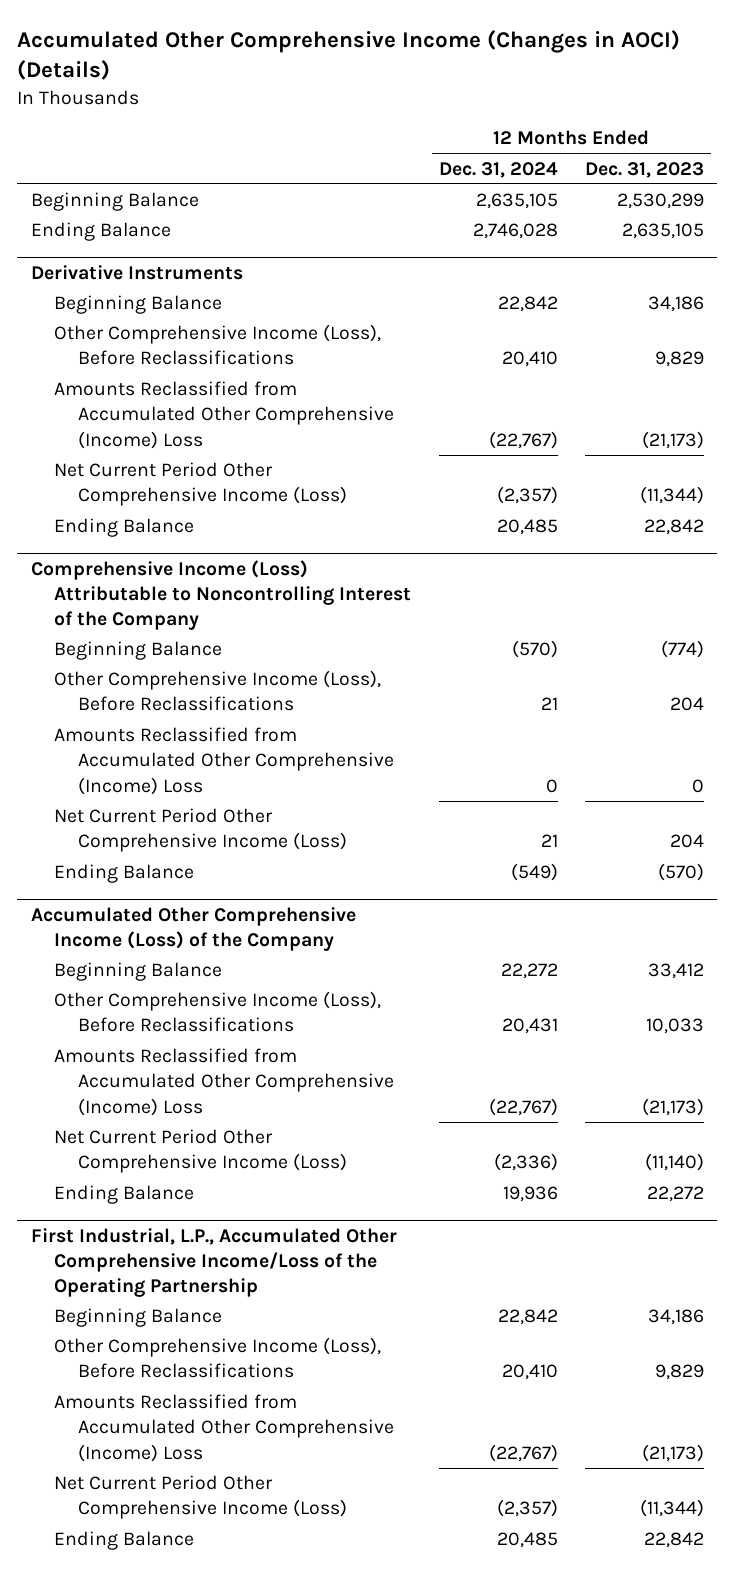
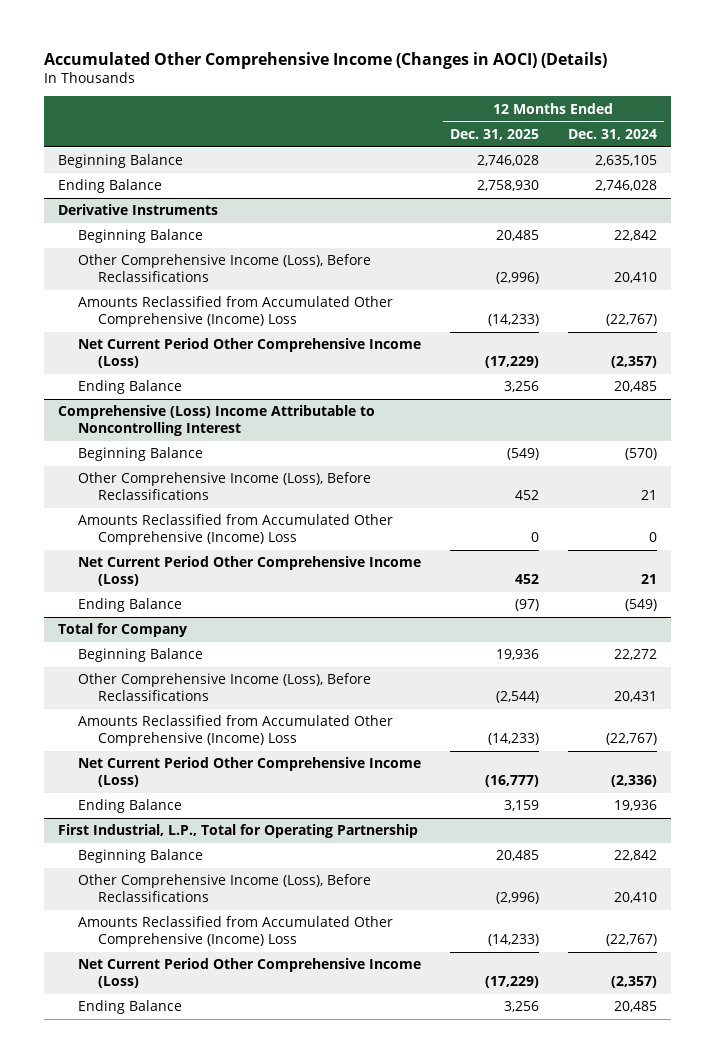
[584,161,704,178] Dec. 31, 2023 -> none
none -> [449,128,539,140] Dec. 31, 2025
[30,559,412,631] Comprehensive Income (Loss) Attributable to Noncontrolling Interest of the Company -> [58,405,376,436] Comprehensive (Loss) Income Attributable to Noncontrolling Interest
[30,906,356,952] Accumulated Other Comprehensive Income (Loss) of the Company -> [58,623,188,638] Total for Company
[30,1227,397,1298] First Industrial, L.P., Accumulated Other Comprehensive Income/Loss of the Operating Partnership -> none
none -> [58,824,419,839] First Industrial, L.P., Total for Operating Partnership

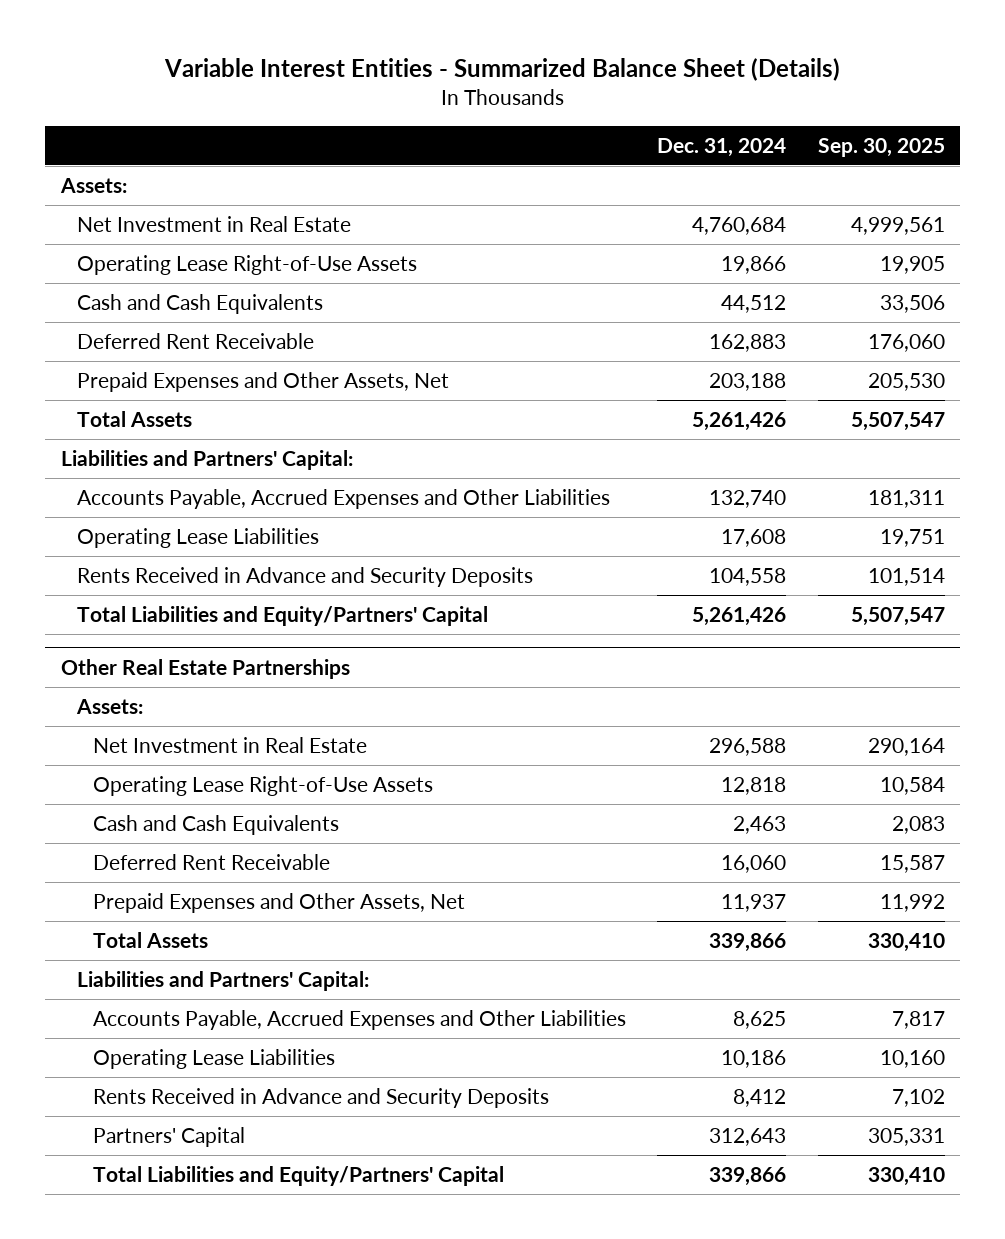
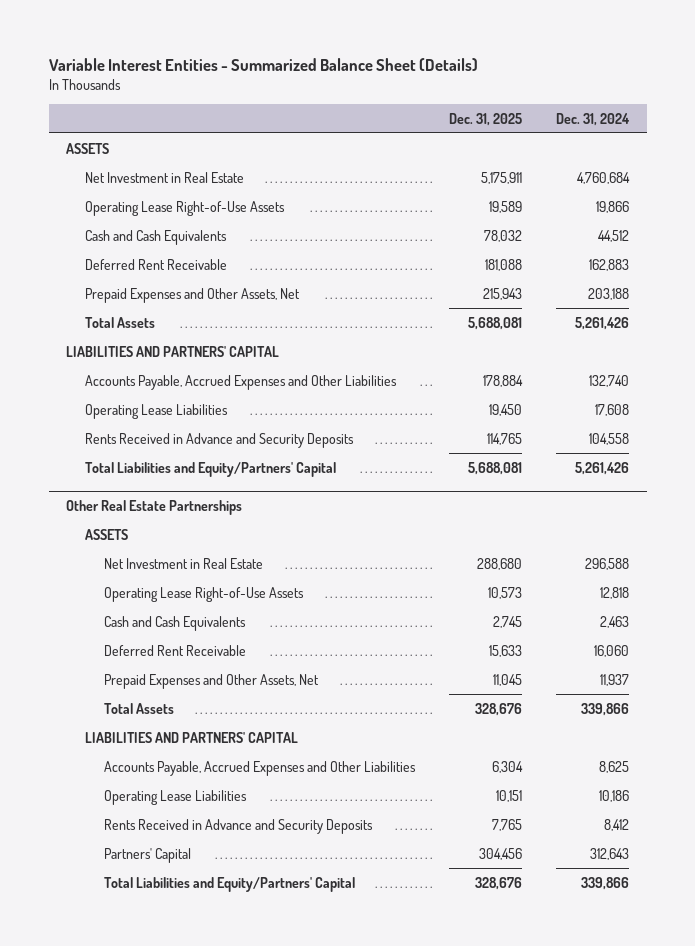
[817,137,945,157] Sep. 30, 2025 -> none
none -> [449,112,523,126] Dec. 31, 2025
[59,178,127,194] Assets: -> [65,142,109,154] ASSETS
[60,450,353,471] Liabilities and Partners' Capital: -> [65,345,279,357] LIABILITIES AND PARTNERS' CAPITAL
[75,699,143,715] Assets: -> [84,528,128,540] ASSETS
[76,971,369,992] Liabilities and Partners' Capital: -> [84,731,298,743] LIABILITIES AND PARTNERS' CAPITAL

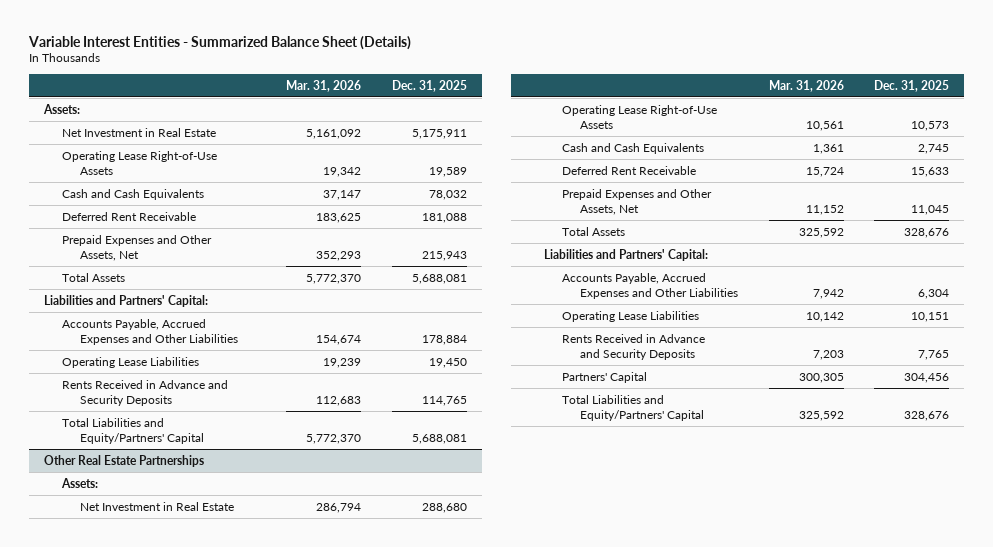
[556,112,631,126] Dec. 31, 2024 -> none
none -> [286,79,362,92] Mar. 31, 2026
[65,142,109,154] ASSETS -> [42,103,80,114] Assets:
[65,345,279,357] LIABILITIES AND PARTNERS' CAPITAL -> [43,294,208,307] Liabilities and Partners' Capital:
[84,528,128,540] ASSETS -> [60,477,98,488] Assets:
[84,731,298,743] LIABILITIES AND PARTNERS' CAPITAL -> [544,248,709,261] Liabilities and Partners' Capital:

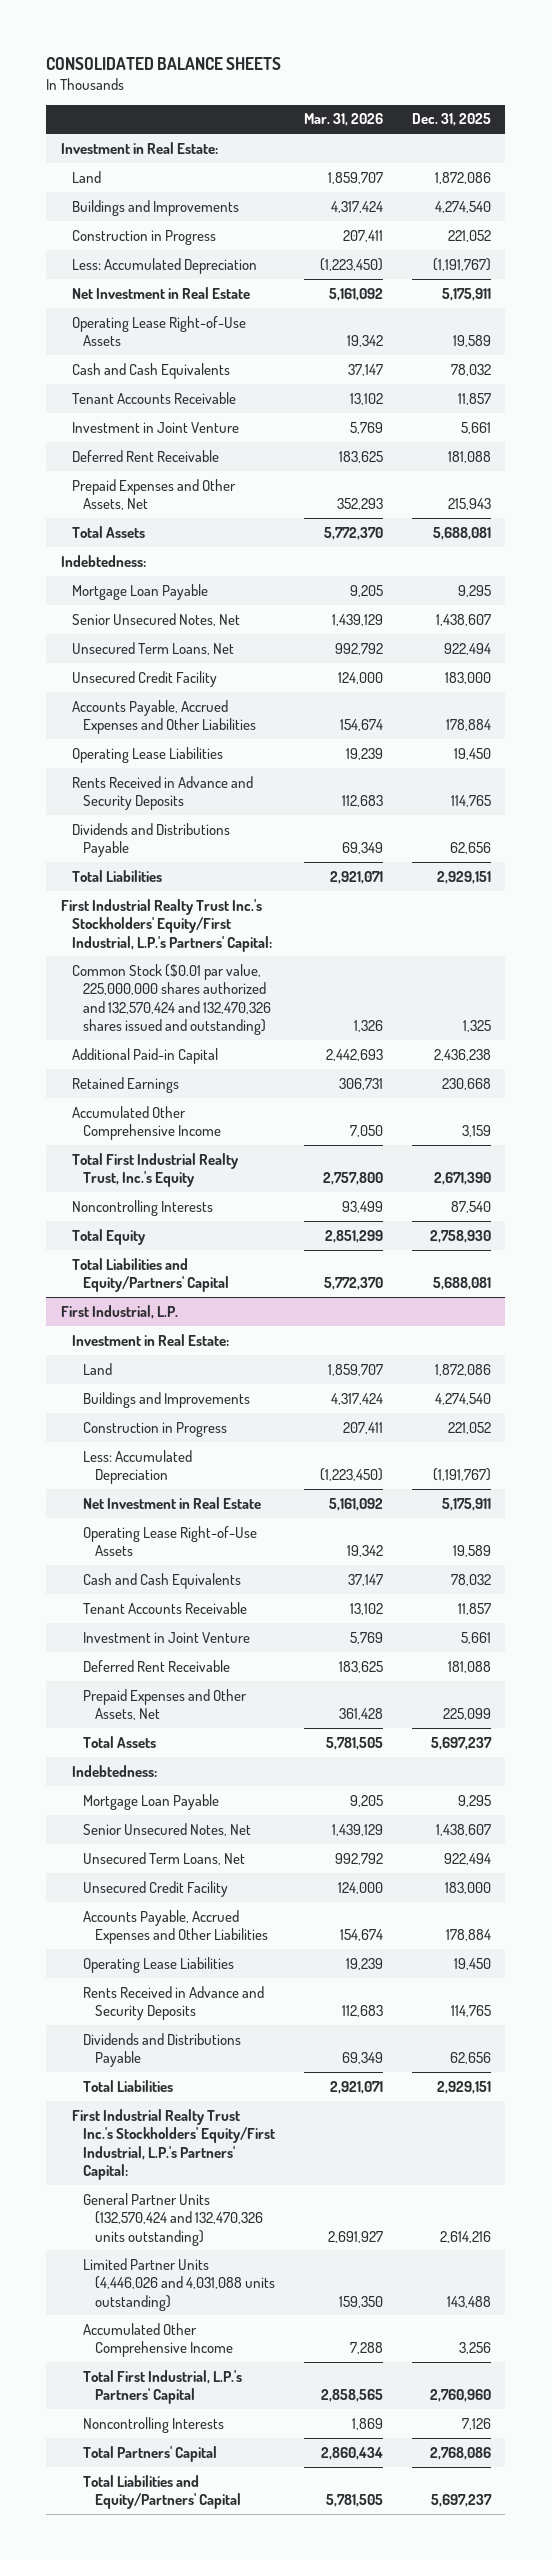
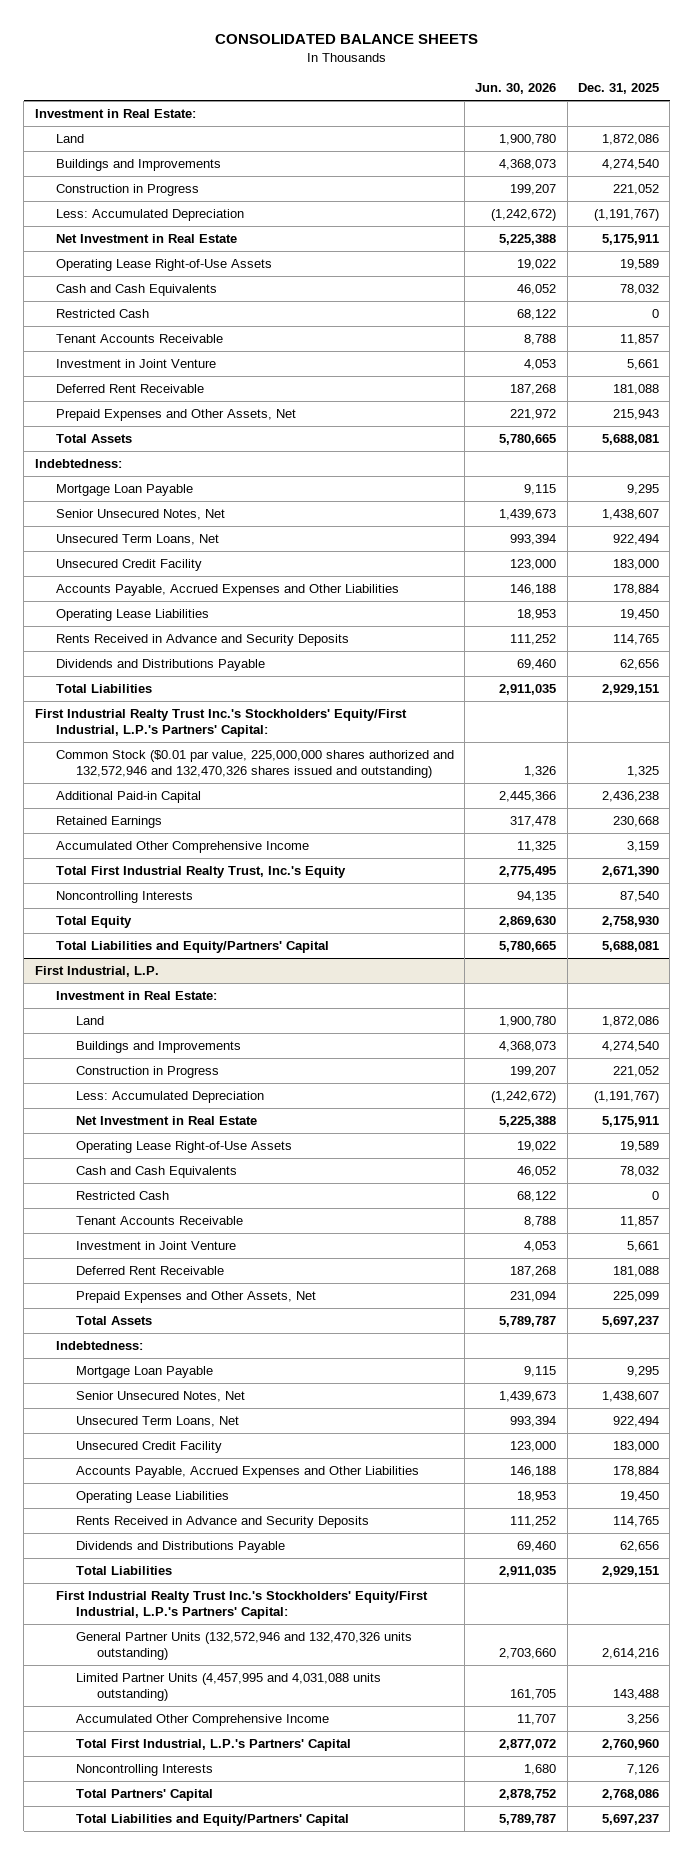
[304,113,384,127] Mar. 31, 2026 -> none
none -> [475,83,557,95] Jun. 30, 2026
none -> [55,308,149,318] Restricted Cash
[72,963,272,1036] Common Stock ($0.01 par value, 225,000,000 shares authorized and 132,570,424 and 132,470,326 shares issued and outstanding) -> [55,749,454,778] Common Stock ($0.01 par value, 225,000,000 shares authorized and 132,572,946 and 132,470,326 shares issued and outstanding)
none -> [76,1190,170,1200] Restricted Cash
[83,2192,263,2246] General Partner Units (132,570,424 and 132,470,326 units outstanding) -> [76,1631,413,1660] General Partner Units (132,572,946 and 132,470,326 units outstanding)
[83,2257,275,2311] Limited Partner Units (4,446,026 and 4,031,088 units outstanding) -> [76,1672,382,1701] Limited Partner Units (4,457,995 and 4,031,088 units outstanding)

